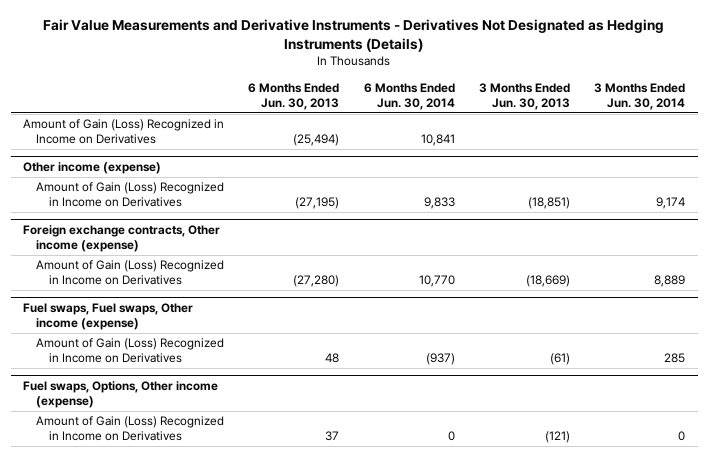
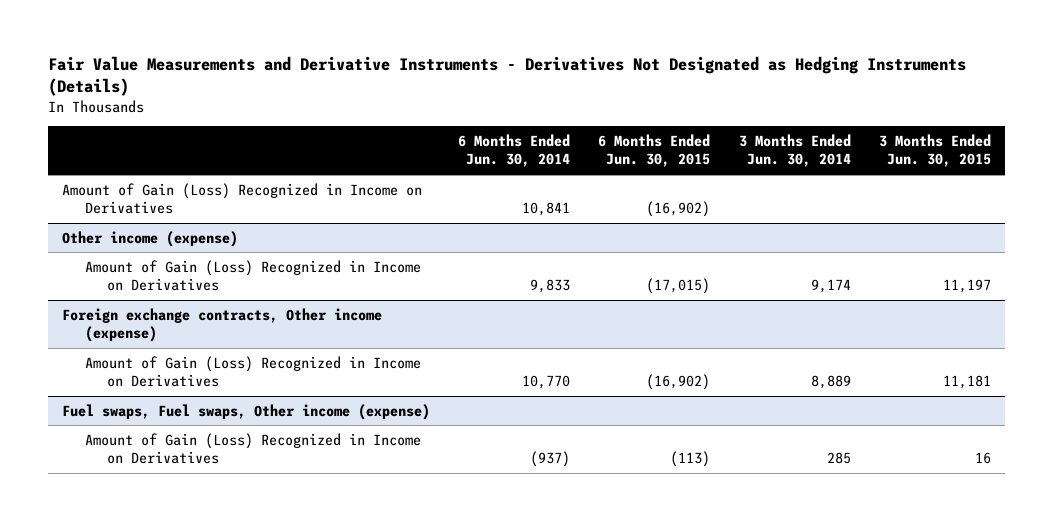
[248,83,340,111] 6 Months Ended Jun. 30, 2013 -> none
[479,83,571,111] 3 Months Ended Jun. 30, 2013 -> none
none -> [598,133,711,168] 6 Months Ended Jun. 30, 2015
none -> [878,133,991,168] 3 Months Ended Jun. 30, 2015
[23,380,219,408] Fuel swaps, Options, Other income (expense) -> none
[35,416,224,442] Amount of Gain (Loss) Recognized in Income on Derivatives -> none

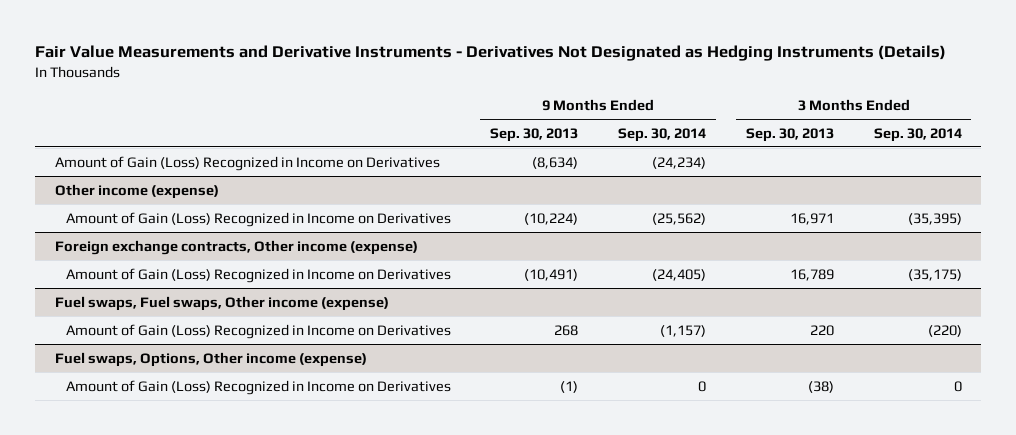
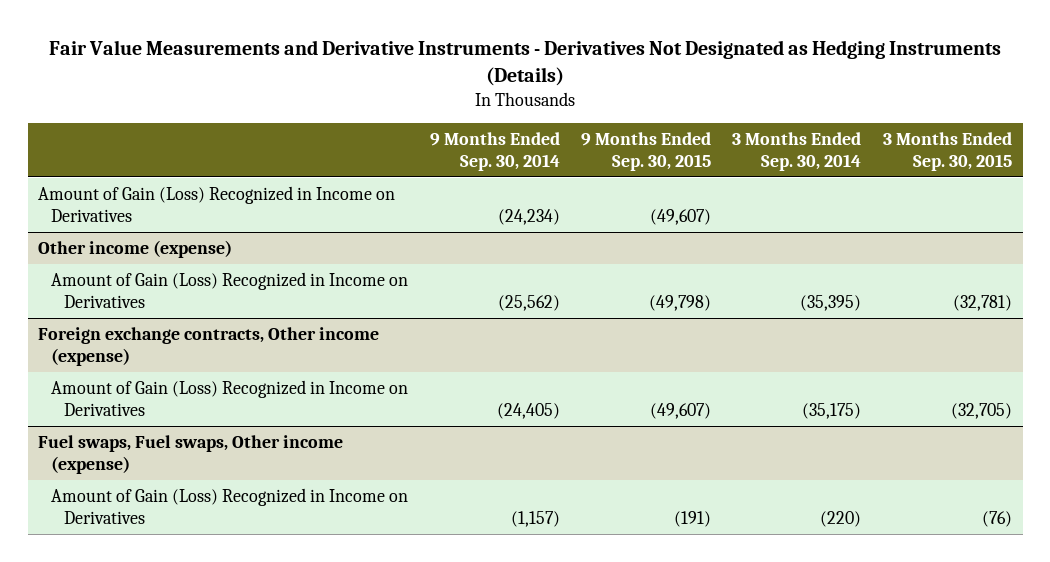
[490,127,579,142] Sep. 30, 2013 -> none
[745,127,834,142] Sep. 30, 2013 -> none
none -> [581,132,712,171] 9 Months Ended Sep. 30, 2015
none -> [882,132,1012,171] 3 Months Ended Sep. 30, 2015
[54,351,367,367] Fuel swaps, Options, Other income (expense) -> none
[65,379,451,395] Amount of Gain (Loss) Recognized in Income on Derivatives -> none

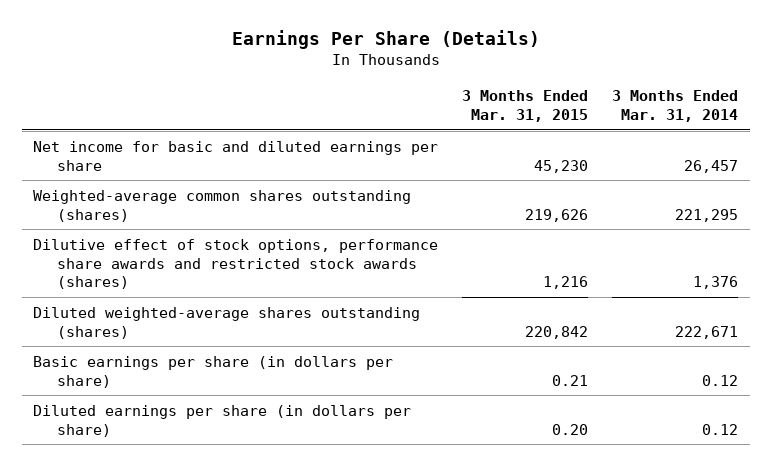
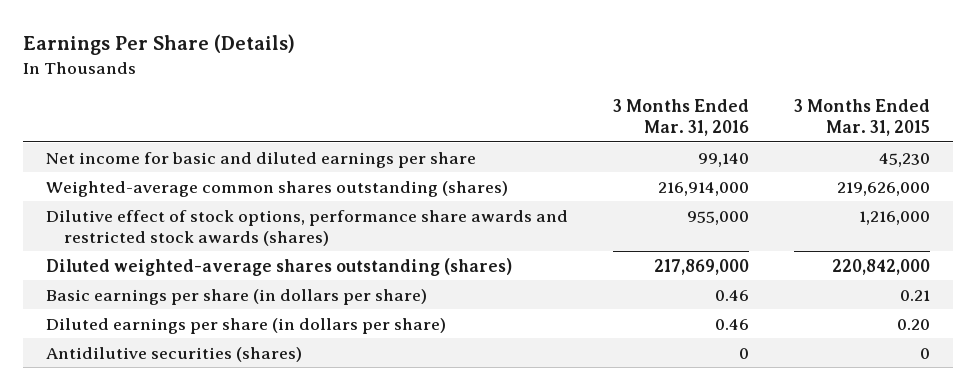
[612,90,739,122] 3 Months Ended Mar. 31, 2014 -> none
none -> [613,98,750,137] 3 Months Ended Mar. 31, 2016
[525,208,589,222] 219,626 -> [837,181,931,196] 219,626,000
[543,276,589,290] 1,216 -> [859,210,931,225] 1,216,000
[525,325,589,339] 220,842 -> [832,258,931,275] 220,842,000
none -> [46,346,303,362] Antidilutive securities (shares)

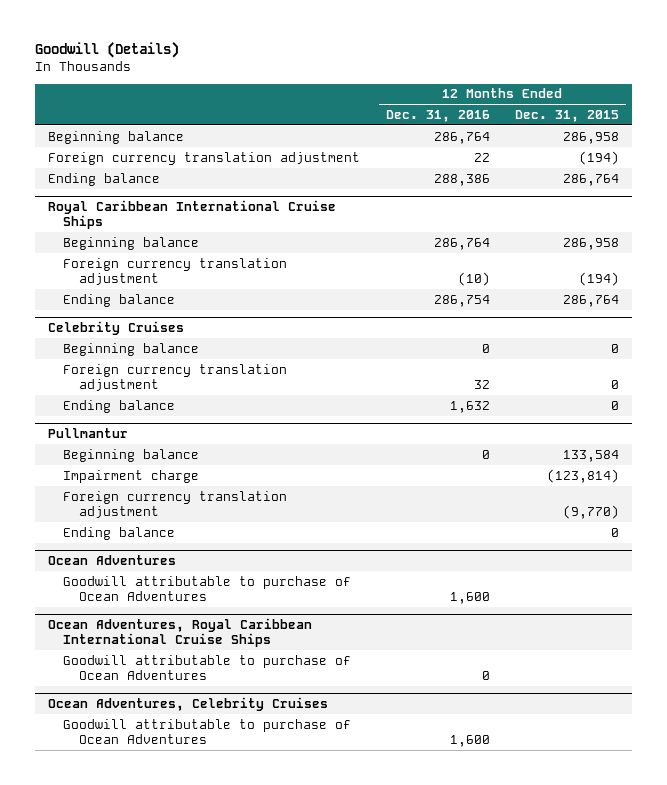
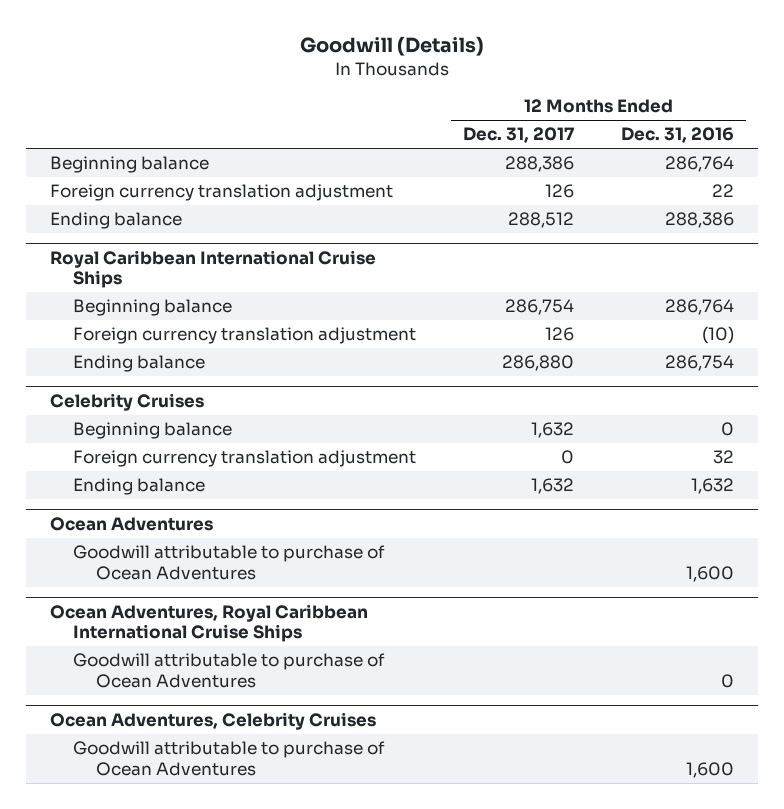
[515,109,620,122] Dec. 31, 2015 -> none
none -> [462,127,574,144] Dec. 31, 2017
[48,428,129,439] Pullmantur -> none
[63,448,200,462] Beginning balance -> none
[63,469,200,483] Impairment charge -> none
[63,490,288,518] Foreign currency translation adjustment -> none
[63,526,176,540] Ending balance -> none

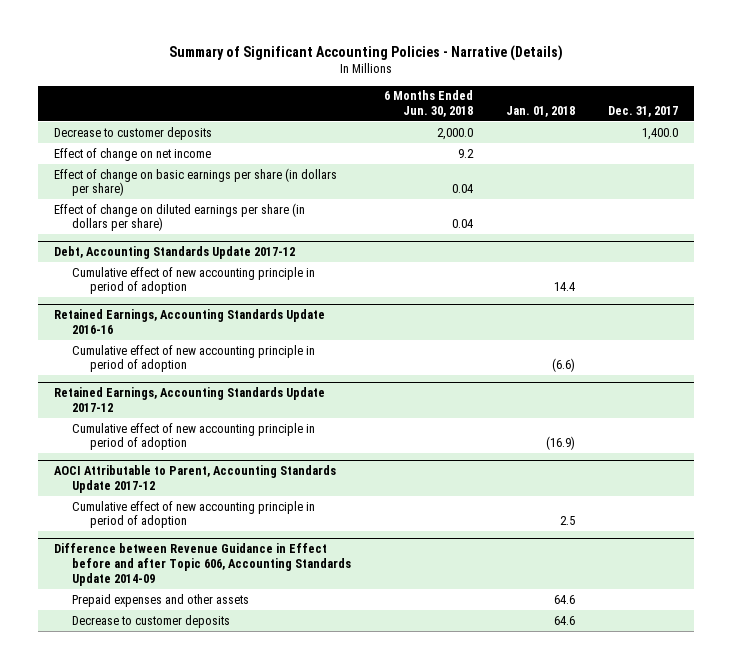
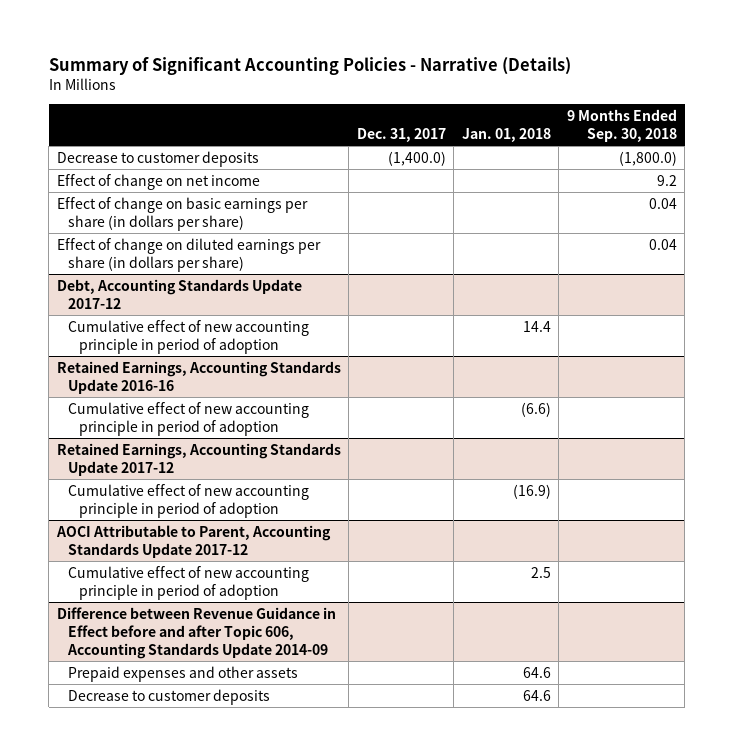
[384,90,474,117] 6 Months Ended Jun. 30, 2018 -> none
none -> [566,109,677,142] 9 Months Ended Sep. 30, 2018
[641,127,678,140] 1,400.0 -> [387,150,446,166] (1,400.0)

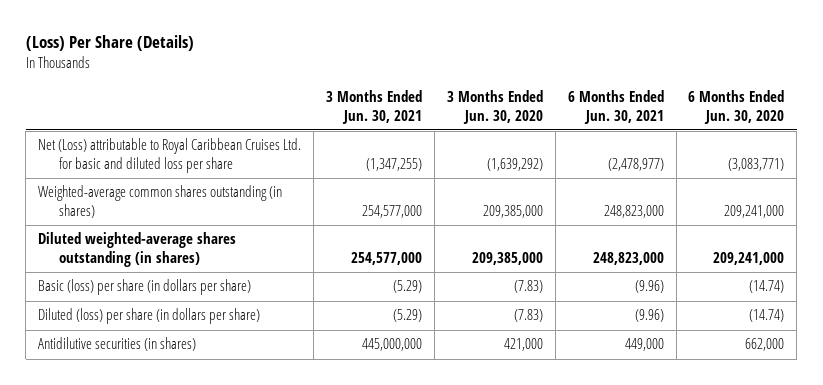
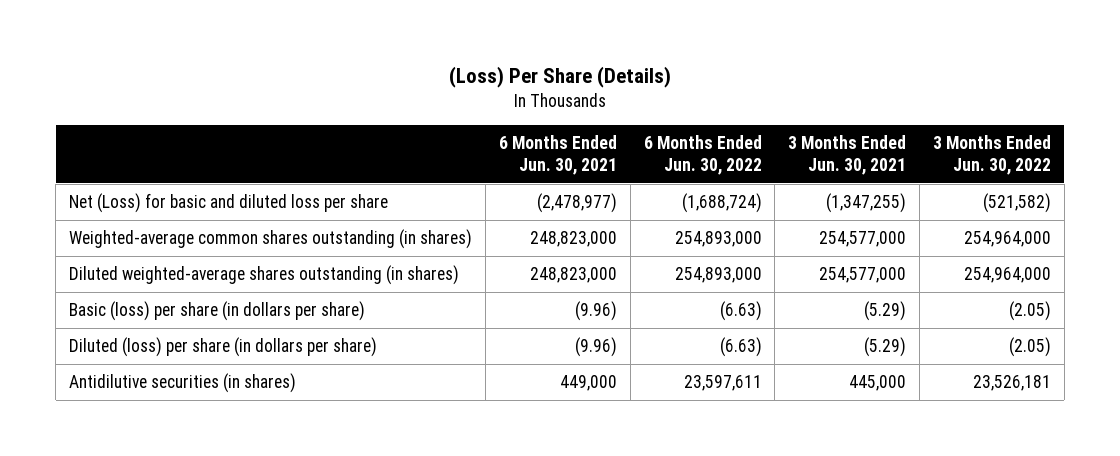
[446,90,543,124] 3 Months Ended Jun. 30, 2020 -> none
[688,90,785,124] 6 Months Ended Jun. 30, 2020 -> none
none -> [643,135,762,176] 6 Months Ended Jun. 30, 2022
none -> [932,135,1051,176] 3 Months Ended Jun. 30, 2022
[38,138,302,173] Net (Loss) attributable to Royal Caribbean Cruises Ltd. for basic and diluted loss per share -> [69,193,389,214] Net (Loss) for basic and diluted loss per share
[361,338,422,352] 445,000,000 -> [849,375,907,392] 445,000

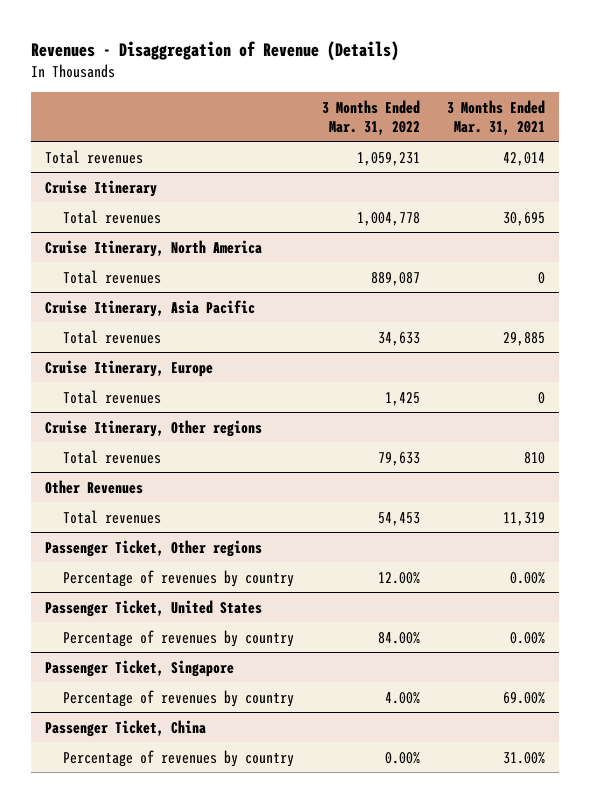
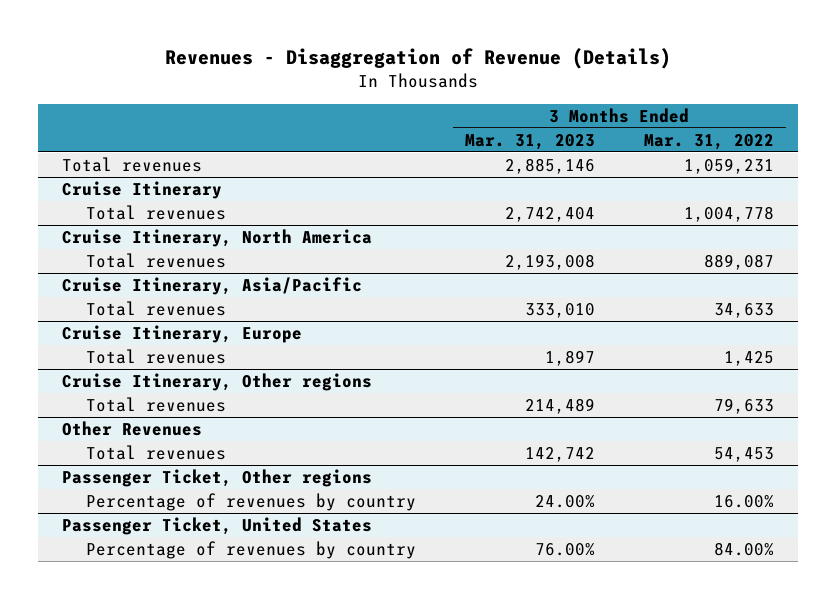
[447,99,546,135] 3 Months Ended Mar. 31, 2021 -> none
none -> [465,133,596,150] Mar. 31, 2023
[45,299,256,317] Cruise Itinerary, Asia Pacific -> [62,276,363,295] Cruise Itinerary, Asia/Pacific
[377,571,420,584] 12.00% -> [713,494,774,508] 16.00%
[45,659,235,677] Passenger Ticket, Singapore -> none
[63,689,295,707] Percentage of revenues by country -> none
[45,719,207,737] Passenger Ticket, China -> none
[63,749,295,767] Percentage of revenues by country -> none

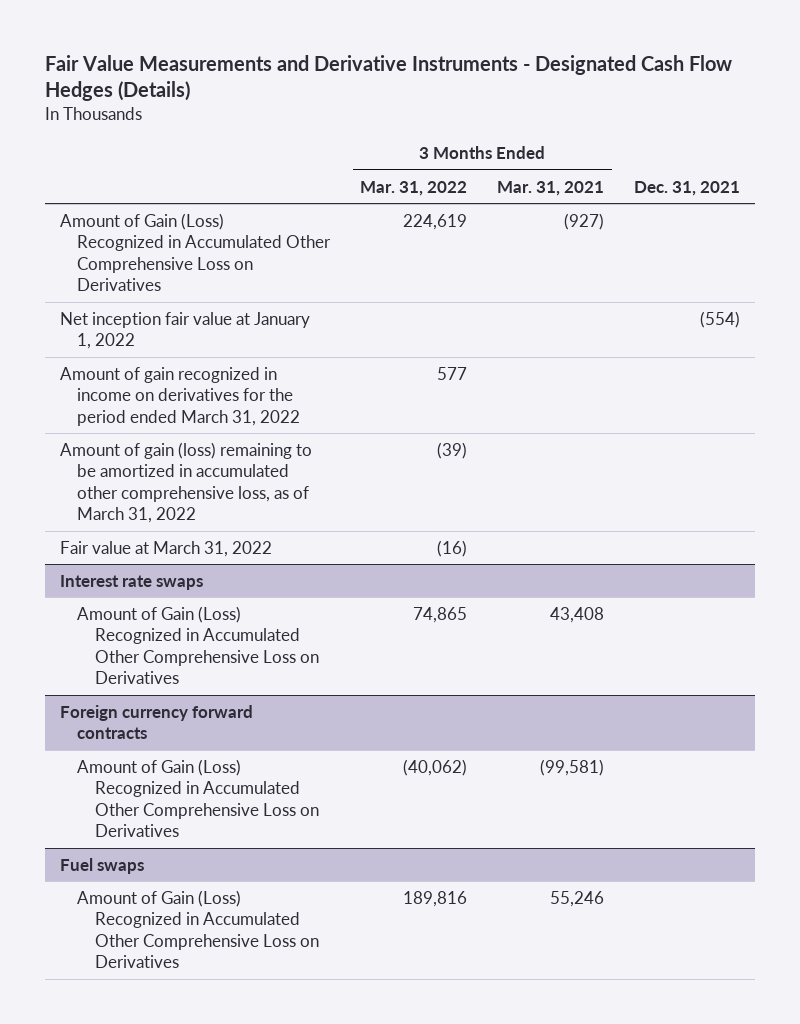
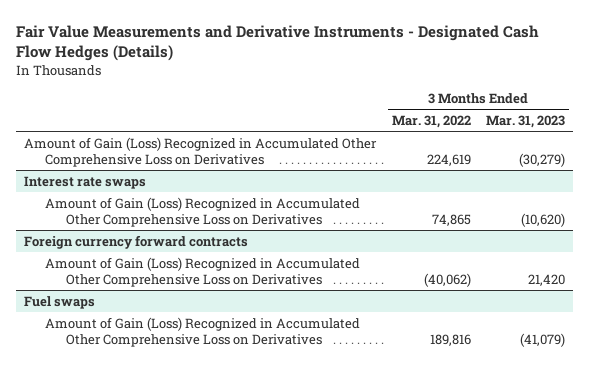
[497,180,605,196] Mar. 31, 2021 -> none
[633,180,740,196] Dec. 31, 2021 -> none
none -> [486,115,566,129] Mar. 31, 2023
[59,311,310,350] Net inception fair value at January 1, 2022 -> none
[59,366,301,426] Amount of gain recognized in income on derivatives for the period ended March 31, 2022 -> none
[59,441,312,524] Amount of gain (loss) remaining to be amortized in accumulated other comprehensive loss, as of March 31, 2022 -> none
[59,540,272,557] Fair value at March 31, 2022 -> none

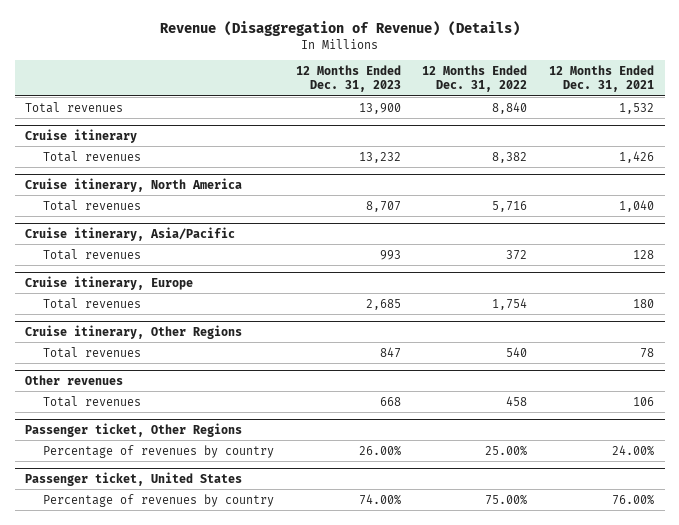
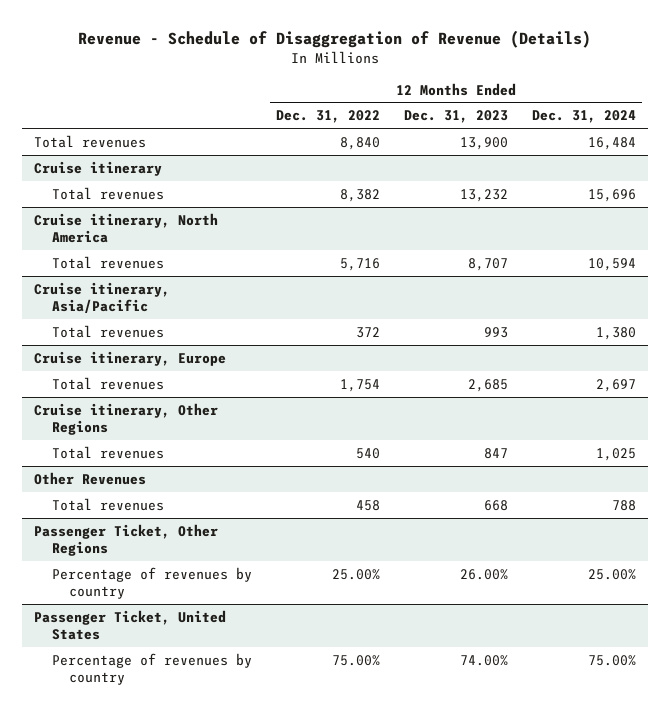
[159,20,520,36] Revenue (Disaggregation of Revenue) (Details) -> [77,29,591,48] Revenue - Schedule of Disaggregation of Revenue (Details)
[548,65,654,93] 12 Months Ended Dec. 31, 2021 -> none
none -> [531,110,636,124] Dec. 31, 2024
[25,374,124,385] Other revenues -> [34,471,147,485] Other Revenues
[25,422,243,437] Passenger ticket, Other Regions -> [34,523,219,556] Passenger Ticket, Other Regions
[25,471,243,486] Passenger ticket, United States -> [34,609,227,640] Passenger Ticket, United States

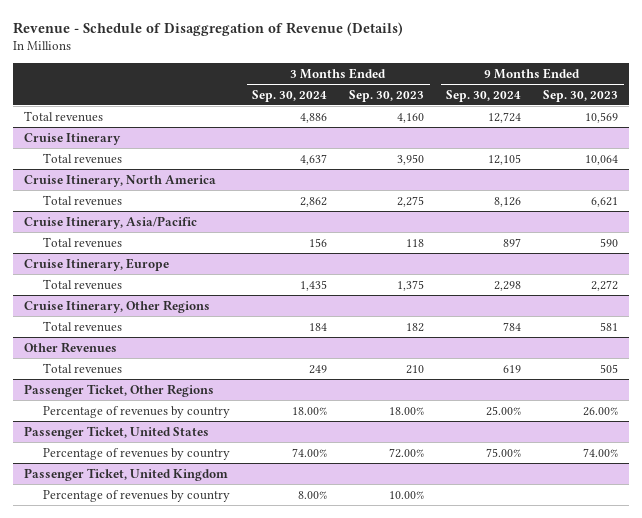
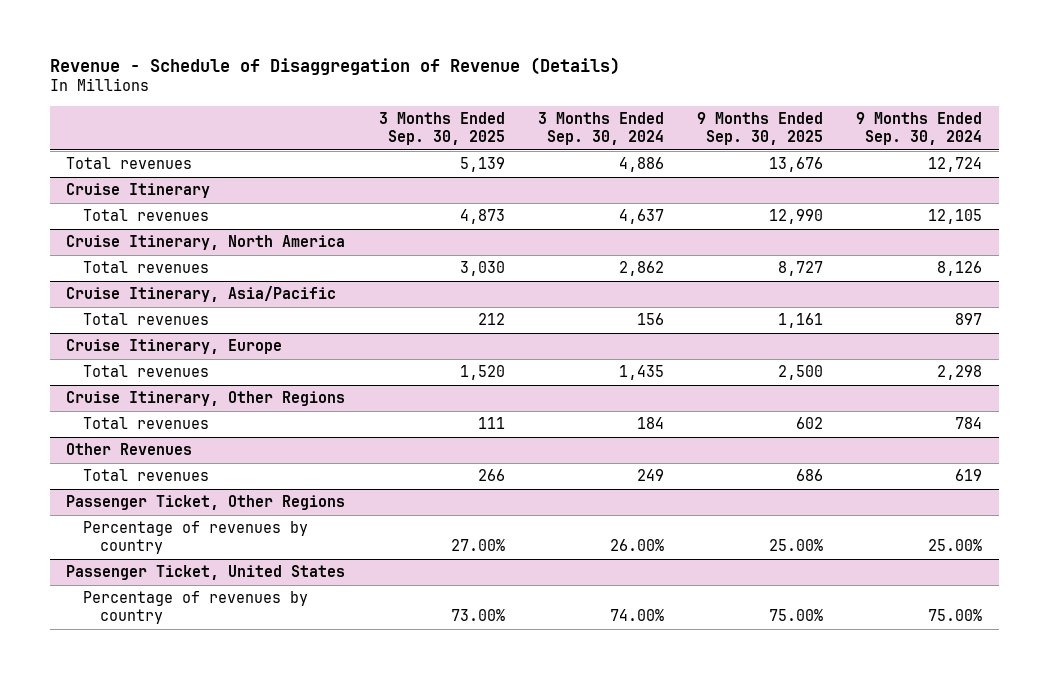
[349,89,425,102] Sep. 30, 2023 -> none
[543,89,619,102] Sep. 30, 2023 -> none
none -> [378,111,505,145] 3 Months Ended Sep. 30, 2025
none -> [696,111,823,145] 9 Months Ended Sep. 30, 2025
[292,406,328,415] 18.00% -> [609,539,664,552] 26.00%
[24,467,229,481] Passenger Ticket, United Kingdom -> none
[43,489,231,502] Percentage of revenues by country -> none

